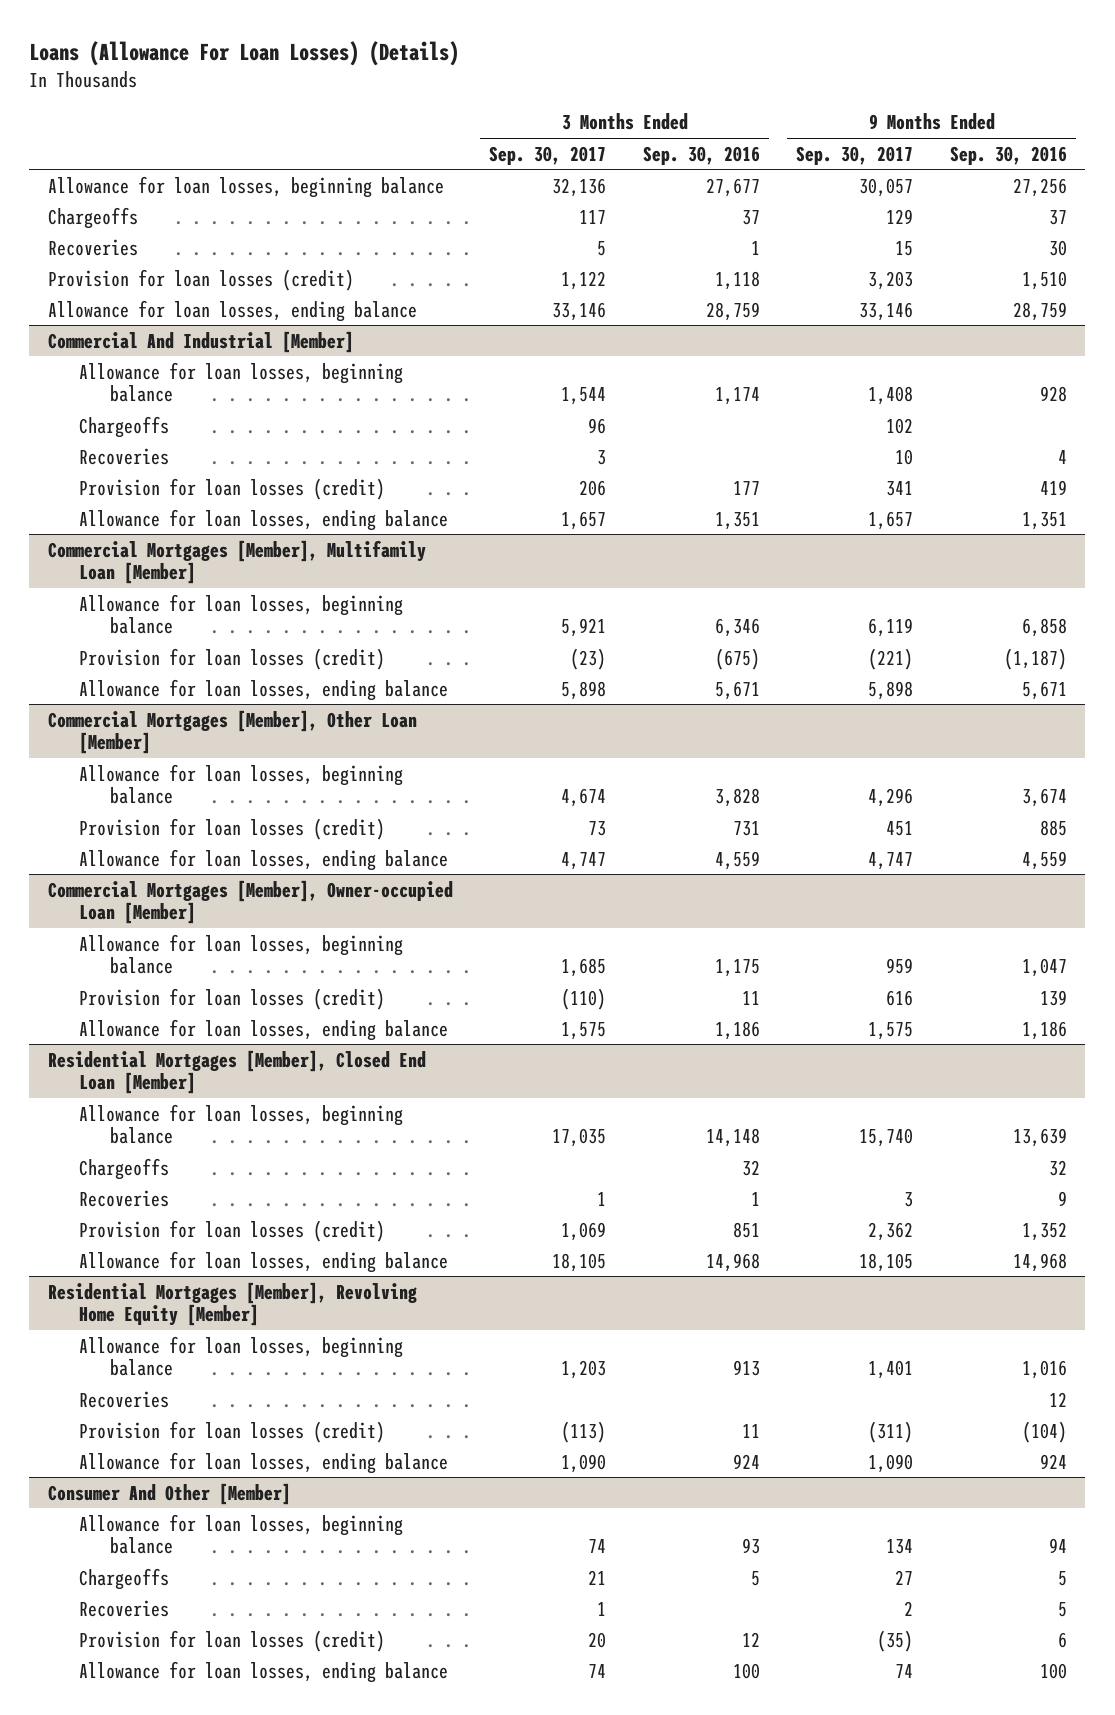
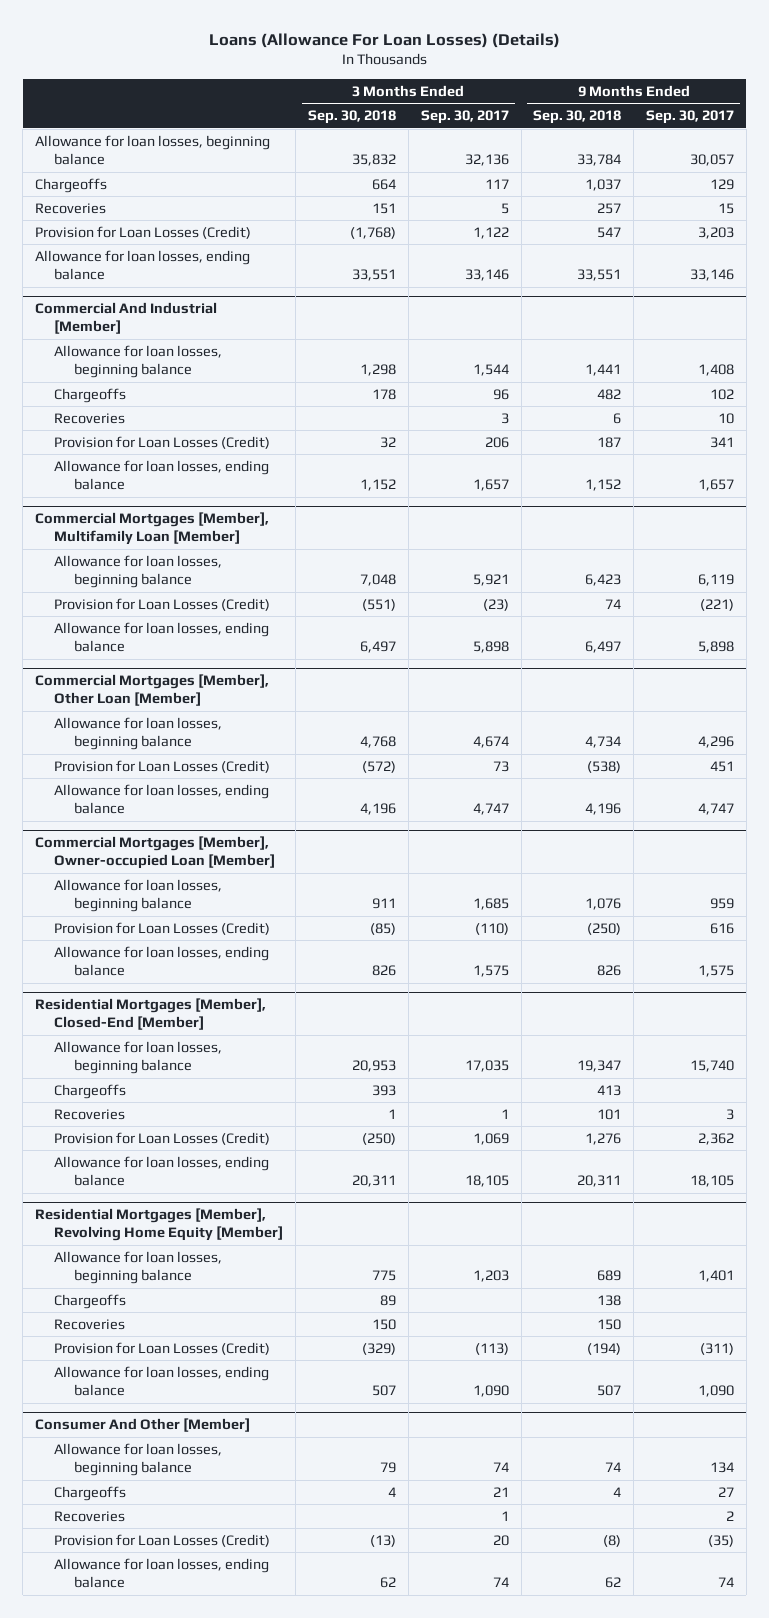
[642,145,760,165] Sep. 30, 2016 -> none
[950,145,1068,165] Sep. 30, 2016 -> none
none -> [308,110,397,125] Sep. 30, 2018
none -> [533,110,622,125] Sep. 30, 2018
[47,268,354,291] Provision for loan losses (credit) -> [34,225,251,239] Provision for Loan Losses (Credit)
[78,477,385,500] Provision for loan losses (credit) -> [54,435,271,449] Provision for Loan Losses (Credit)
[78,647,385,670] Provision for loan losses (credit) -> [54,597,271,611] Provision for Loan Losses (Credit)
[78,817,385,840] Provision for loan losses (credit) -> [54,759,271,773] Provision for Loan Losses (Credit)
[78,987,385,1010] Provision for loan losses (credit) -> [54,921,271,935] Provision for Loan Losses (Credit)
[47,1049,426,1095] Residential Mortgages [Member], Closed End Loan [Member] -> [34,998,266,1031] Residential Mortgages [Member], Closed-End [Member]
[78,1219,385,1242] Provision for loan losses (credit) -> [54,1131,271,1145] Provision for Loan Losses (Credit)
none -> [54,1293,127,1309] Chargeoffs
[78,1420,385,1443] Provision for loan losses (credit) -> [54,1341,271,1355] Provision for Loan Losses (Credit)
[78,1629,385,1652] Provision for loan losses (credit) -> [54,1533,271,1547] Provision for Loan Losses (Credit)

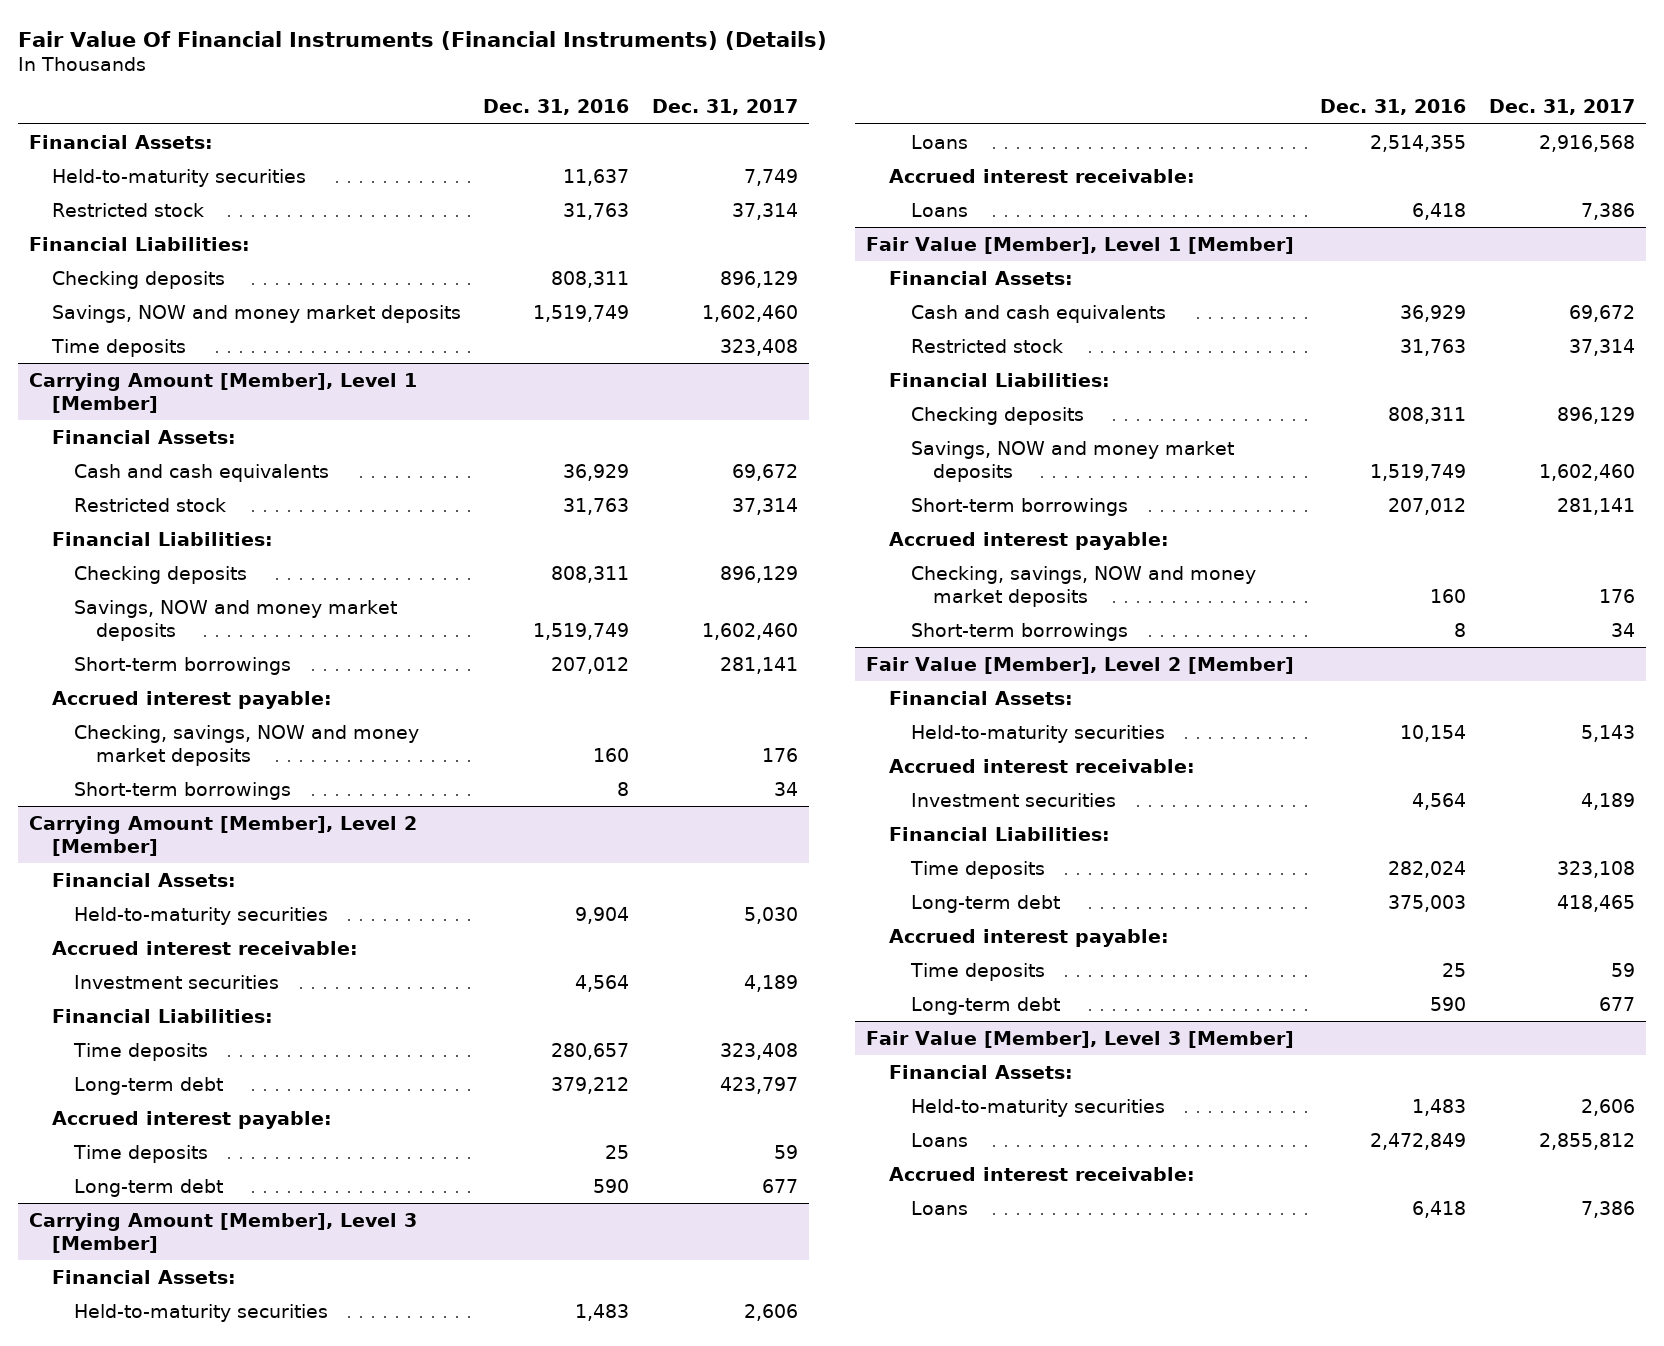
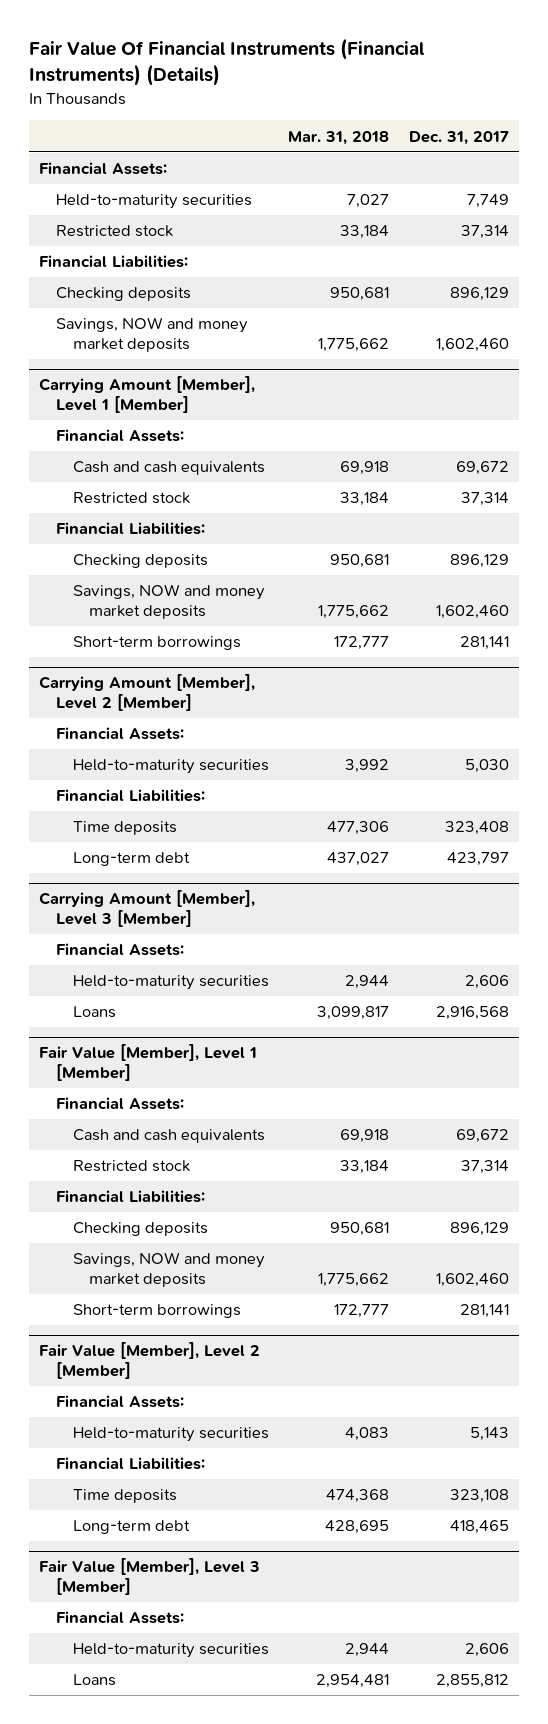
[483,99,630,116] Dec. 31, 2016 -> none
none -> [288,130,390,145] Mar. 31, 2018
[50,338,186,357] Time deposits -> none
[51,690,332,709] Accrued interest payable: -> none
[73,724,419,766] Checking, savings, NOW and money market deposits -> none
[73,781,291,800] Short-term borrowings -> none
[51,940,358,955] Accrued interest receivable: -> none
[73,974,279,989] Investment securities -> none
[51,1110,332,1129] Accrued interest payable: -> none
[72,1144,208,1163] Time deposits -> none
[73,1178,223,1197] Long-term debt -> none
[888,168,1195,183] Accrued interest receivable: -> none
[910,202,968,217] Loans -> none
[888,531,1169,550] Accrued interest payable: -> none
[910,565,1256,607] Checking, savings, NOW and money market deposits -> none
[910,622,1128,641] Short-term borrowings -> none
[888,758,1195,773] Accrued interest receivable: -> none
[910,792,1116,807] Investment securities -> none
[888,928,1169,947] Accrued interest payable: -> none
[909,962,1045,981] Time deposits -> none
[910,996,1060,1015] Long-term debt -> none
[888,1166,1195,1181] Accrued interest receivable: -> none
[910,1200,968,1215] Loans -> none

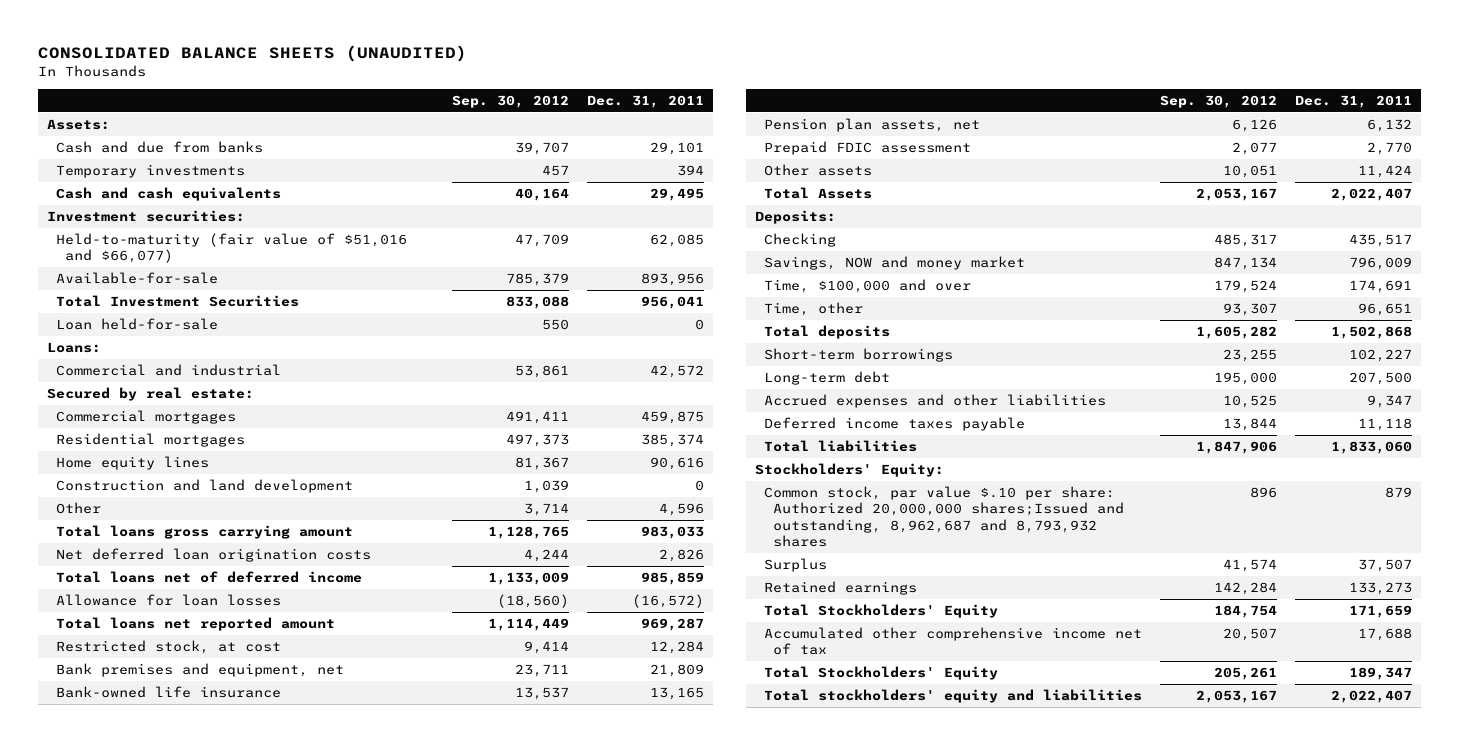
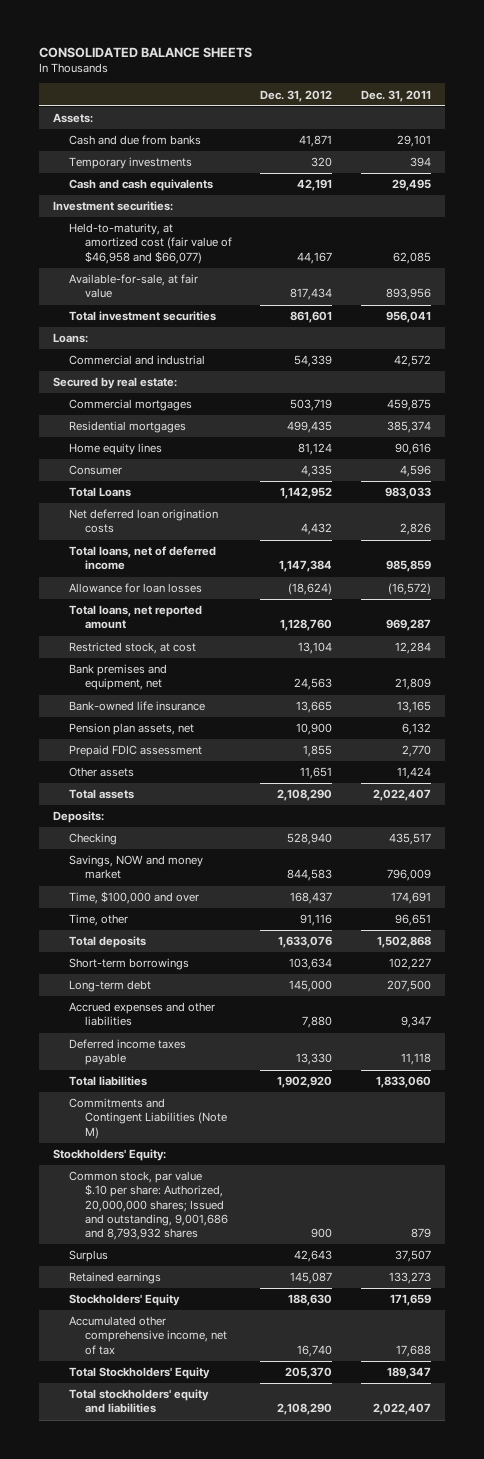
[37,44,467,62] CONSOLIDATED BALANCE SHEETS (UNAUDITED) -> [38,46,252,58] CONSOLIDATED BALANCE SHEETS
[451,94,569,108] Sep. 30, 2012 -> none
none -> [260,89,333,102] Dec. 31, 2012
[55,318,218,331] Loan held-for-sale -> none
[55,233,407,264] Held-to-maturity (fair value of $51,016 and $66,077) -> [68,223,232,264] Held-to-maturity, at amortized cost (fair value of $46,958 and $66,077)
[55,272,218,285] Available-for-sale -> [68,274,198,299] Available-for-sale, at fair value
[55,295,299,308] Total Investment Securities -> [68,311,216,322] Total investment securities
[55,479,353,494] Construction and land development -> none
[55,502,101,515] Other -> [68,465,122,476] Consumer
[55,525,353,540] Total loans gross carrying amount -> [68,487,131,498] Total Loans
[55,571,362,584] Total loans net of deferred income -> [68,546,216,571] Total loans, net of deferred income
[55,617,335,632] Total loans net reported amount -> [68,605,202,630] Total loans, net reported amount
[764,187,873,200] Total Assets -> [68,789,134,800] Total assets
none -> [68,1098,227,1139] Commitments and Contingent Liabilities (Note M)
[764,486,1125,548] Common stock, par value $.10 per share: Authorized 20,000,000 shares;Issued and outstanding, 8,962,687 and 8,793,932 shares -> [68,1171,228,1241] Common stock, par value $.10 per share: Authorized, 20,000,000 shares; Issued and outstanding, 9,001,686 and 8,793,932 shares
[764,604,999,619] Total Stockholders' Equity -> [68,1294,180,1307] Stockholders' Equity
[764,627,1143,656] Accumulated other comprehensive income net of tax -> [68,1316,227,1355] Accumulated other comprehensive income, net of tax

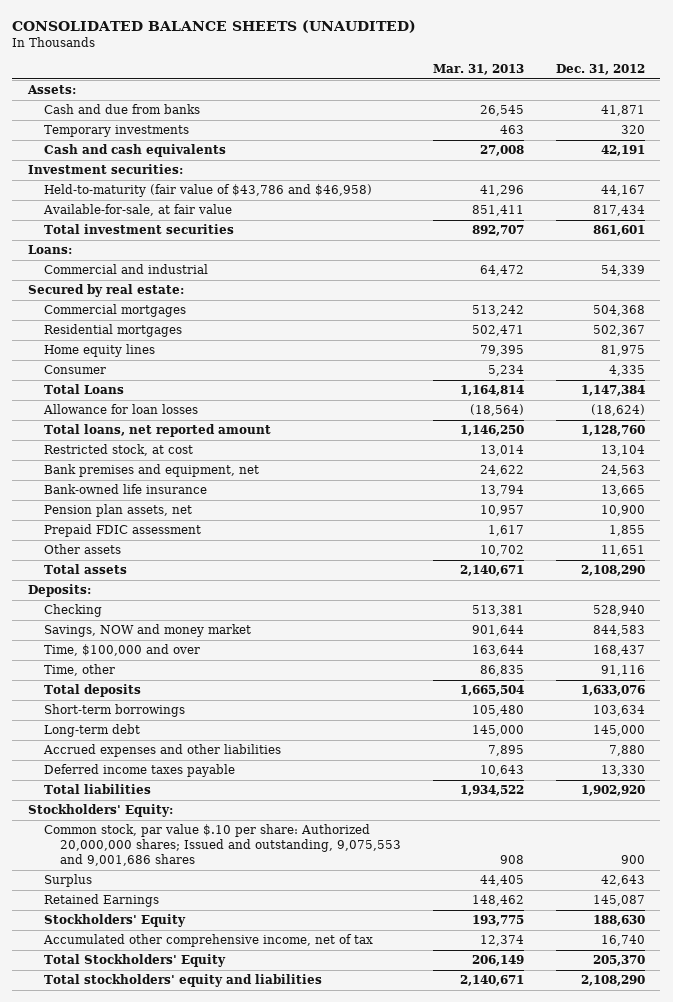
[38,46,252,58] CONSOLIDATED BALANCE SHEETS -> [12,19,417,33] CONSOLIDATED BALANCE SHEETS (UNAUDITED)
[360,89,431,102] Dec. 31, 2011 -> none
none -> [432,64,524,76] Mar. 31, 2013
[68,223,232,264] Held-to-maturity, at amortized cost (fair value of $46,958 and $66,077) -> [44,184,373,198] Held-to-maturity (fair value of $43,786 and $46,958)
[290,399,333,412] 503,719 -> [592,305,645,317] 504,368
[287,421,333,434] 499,435 -> [592,325,645,337] 502,367
[298,443,333,456] 81,124 -> [600,345,645,357] 81,975
[68,509,218,534] Net deferred loan origination costs -> none
[68,546,216,571] Total loans, net of deferred income -> none
[280,487,333,500] 1,142,952 -> [580,385,645,397] 1,147,384
[68,1098,227,1139] Commitments and Contingent Liabilities (Note M) -> none
[68,1171,228,1241] Common stock, par value $.10 per share: Authorized, 20,000,000 shares; Issued and outstanding, 9,001,686 and 8,793,932 shares -> [44,824,402,867] Common stock, par value $.10 per share: Authorized 20,000,000 shares; Issued and outstanding, 9,075,553 and 9,001,686 shares
[68,1272,161,1285] Retained earnings -> [44,894,160,908] Retained Earnings

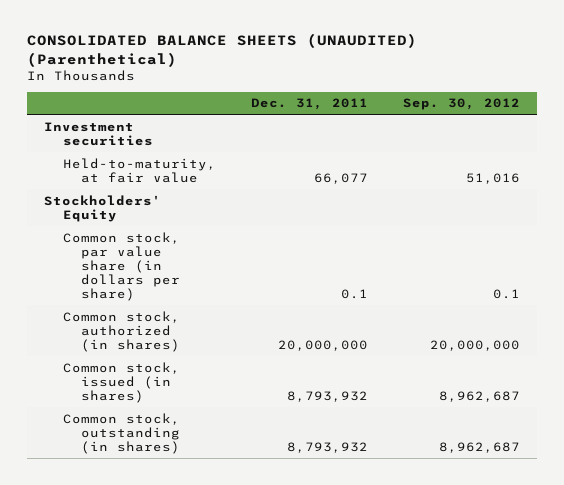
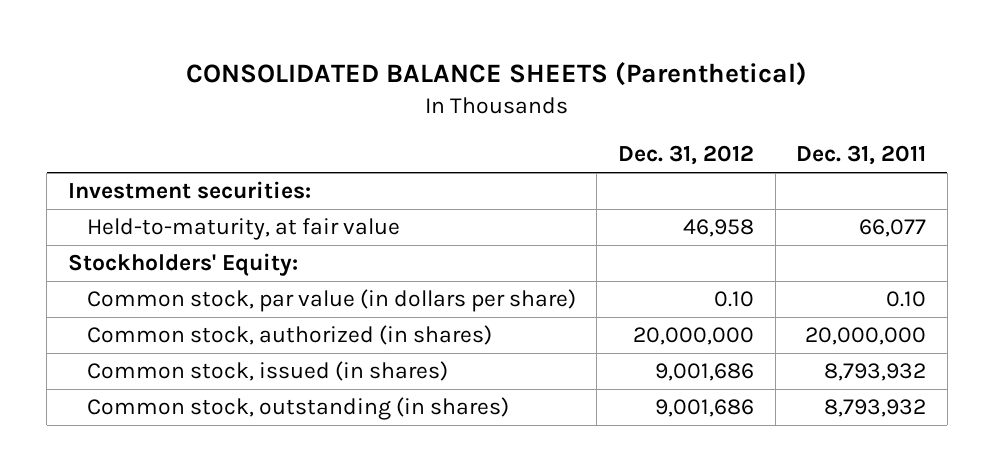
[26,33,417,67] CONSOLIDATED BALANCE SHEETS (UNAUDITED) (Parenthetical) -> [186,62,808,87] CONSOLIDATED BALANCE SHEETS (Parenthetical)
[402,98,520,111] Sep. 30, 2012 -> none
none -> [617,145,754,166] Dec. 31, 2012
[44,121,153,146] Investment securities -> [67,181,311,200] Investment securities:
[44,194,162,222] Stockholders' Equity -> [67,253,298,277] Stockholders' Equity:
[62,231,181,302] Common stock, par value share (in dollars per share) -> [86,289,576,313] Common stock, par value (in dollars per share)
[340,289,368,300] 0.1 -> [886,291,927,308] 0.10

